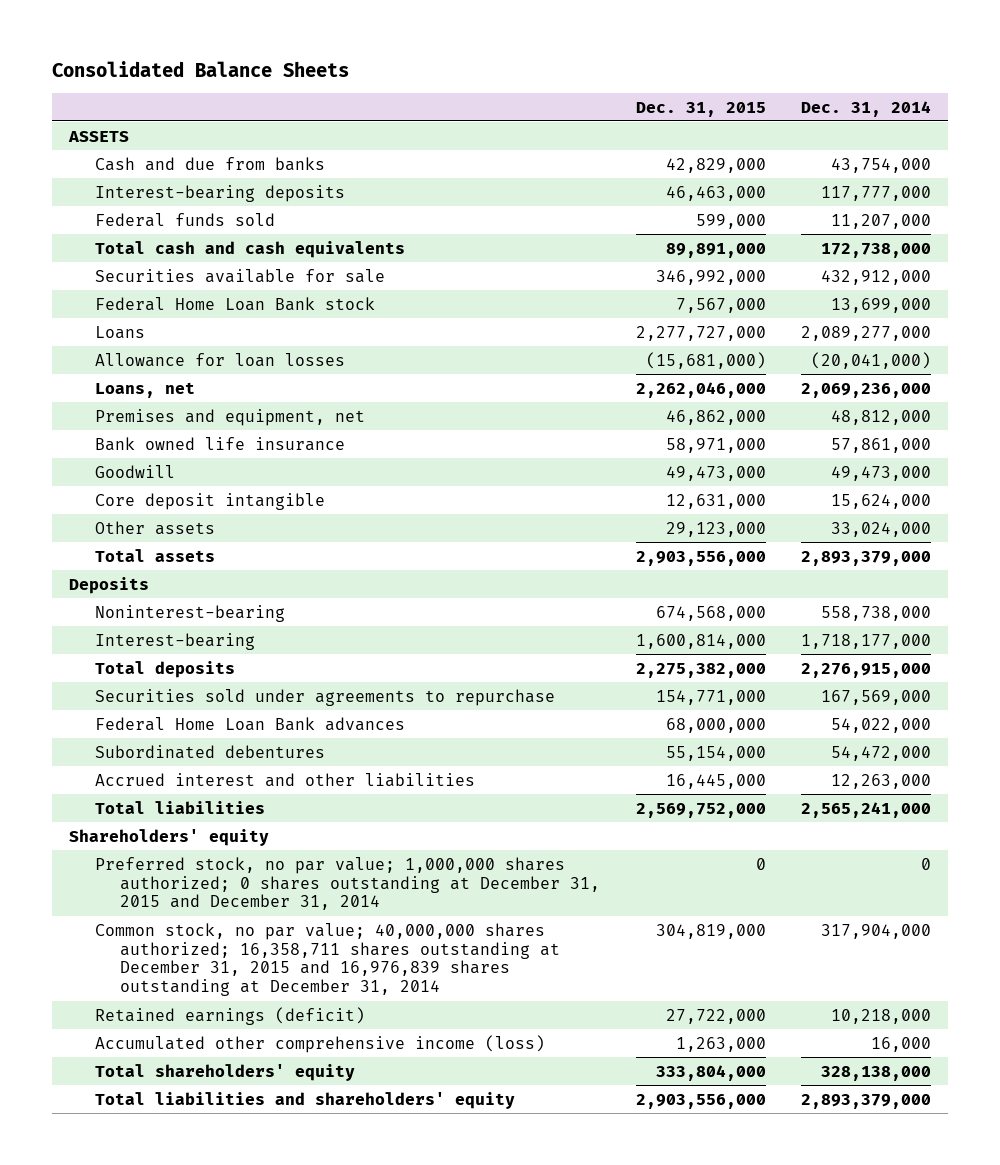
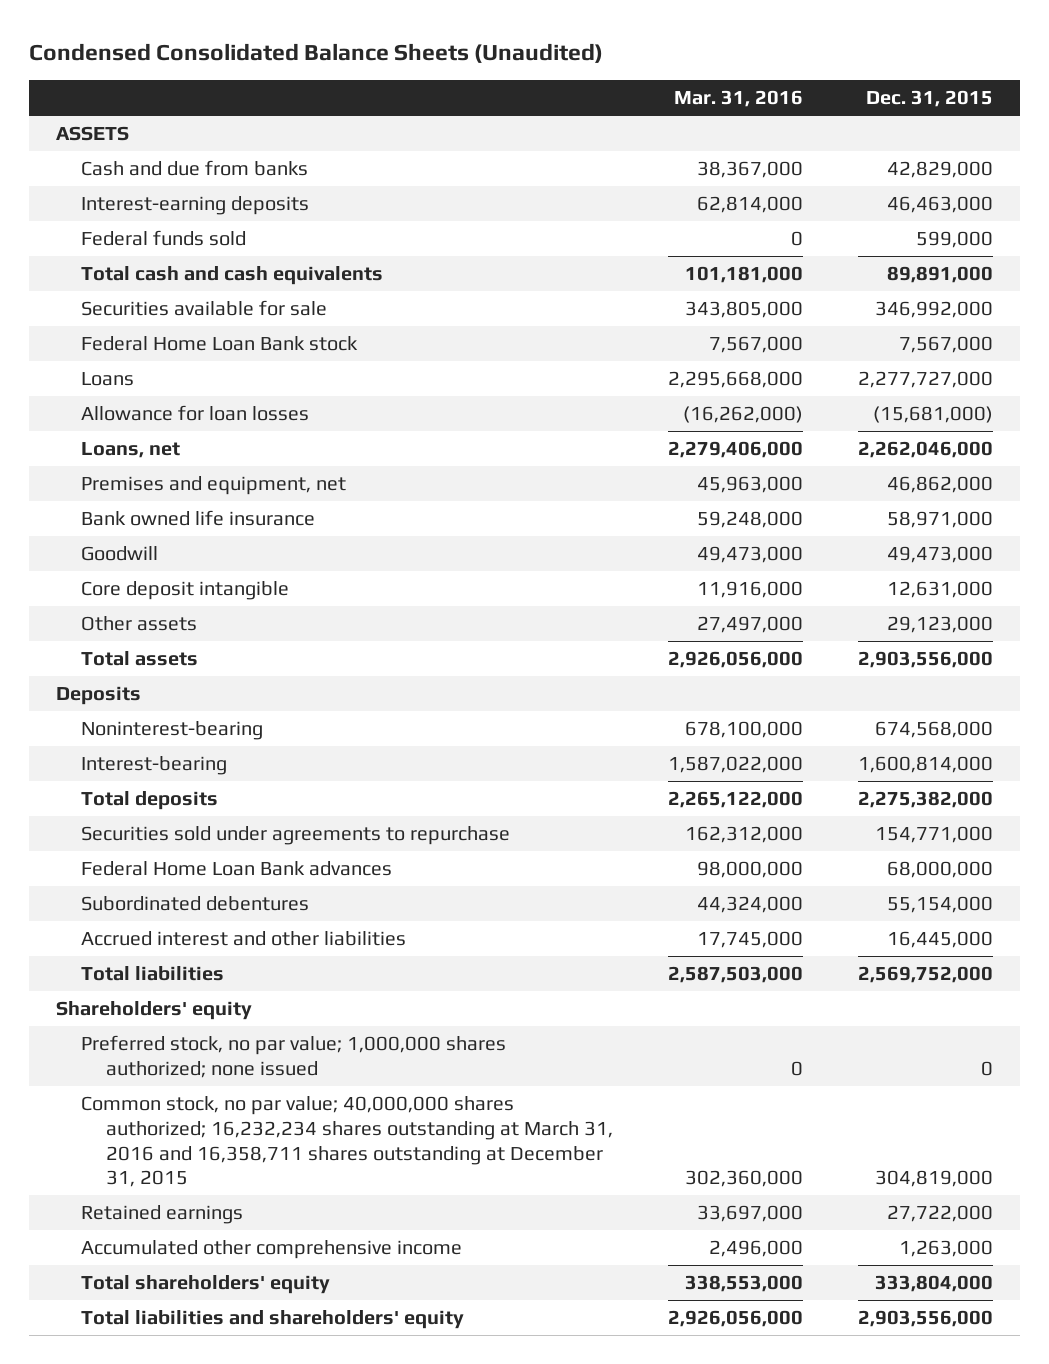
[51,60,349,77] Consolidated Balance Sheets -> [28,42,603,63] Condensed Consolidated Balance Sheets (Unaudited)
[800,100,931,117] Dec. 31, 2014 -> none
none -> [673,90,803,108] Mar. 31, 2016
[94,184,345,202] Interest-bearing deposits -> [81,196,310,216] Interest-earning deposits
[94,856,601,911] Preferred stock, no par value; 1,000,000 shares authorized; 0 shares outstanding at December 31, 2015 and December 31, 2014 -> [81,1035,507,1078] Preferred stock, no par value; 1,000,000 shares authorized; none issued
[94,922,561,997] Common stock, no par value; 40,000,000 shares authorized; 16,358,711 shares outstanding at December 31, 2015 and 16,976,839 shares outstanding at December 31, 2014 -> [81,1096,614,1188] Common stock, no par value; 40,000,000 shares authorized; 16,232,234 shares outstanding at March 31, 2016 and 16,358,711 shares outstanding at December 31, 2015
[94,1006,365,1025] Retained earnings (deficit) -> [81,1205,244,1225] Retained earnings
[94,1034,545,1053] Accumulated other comprehensive income (loss) -> [81,1240,463,1260] Accumulated other comprehensive income

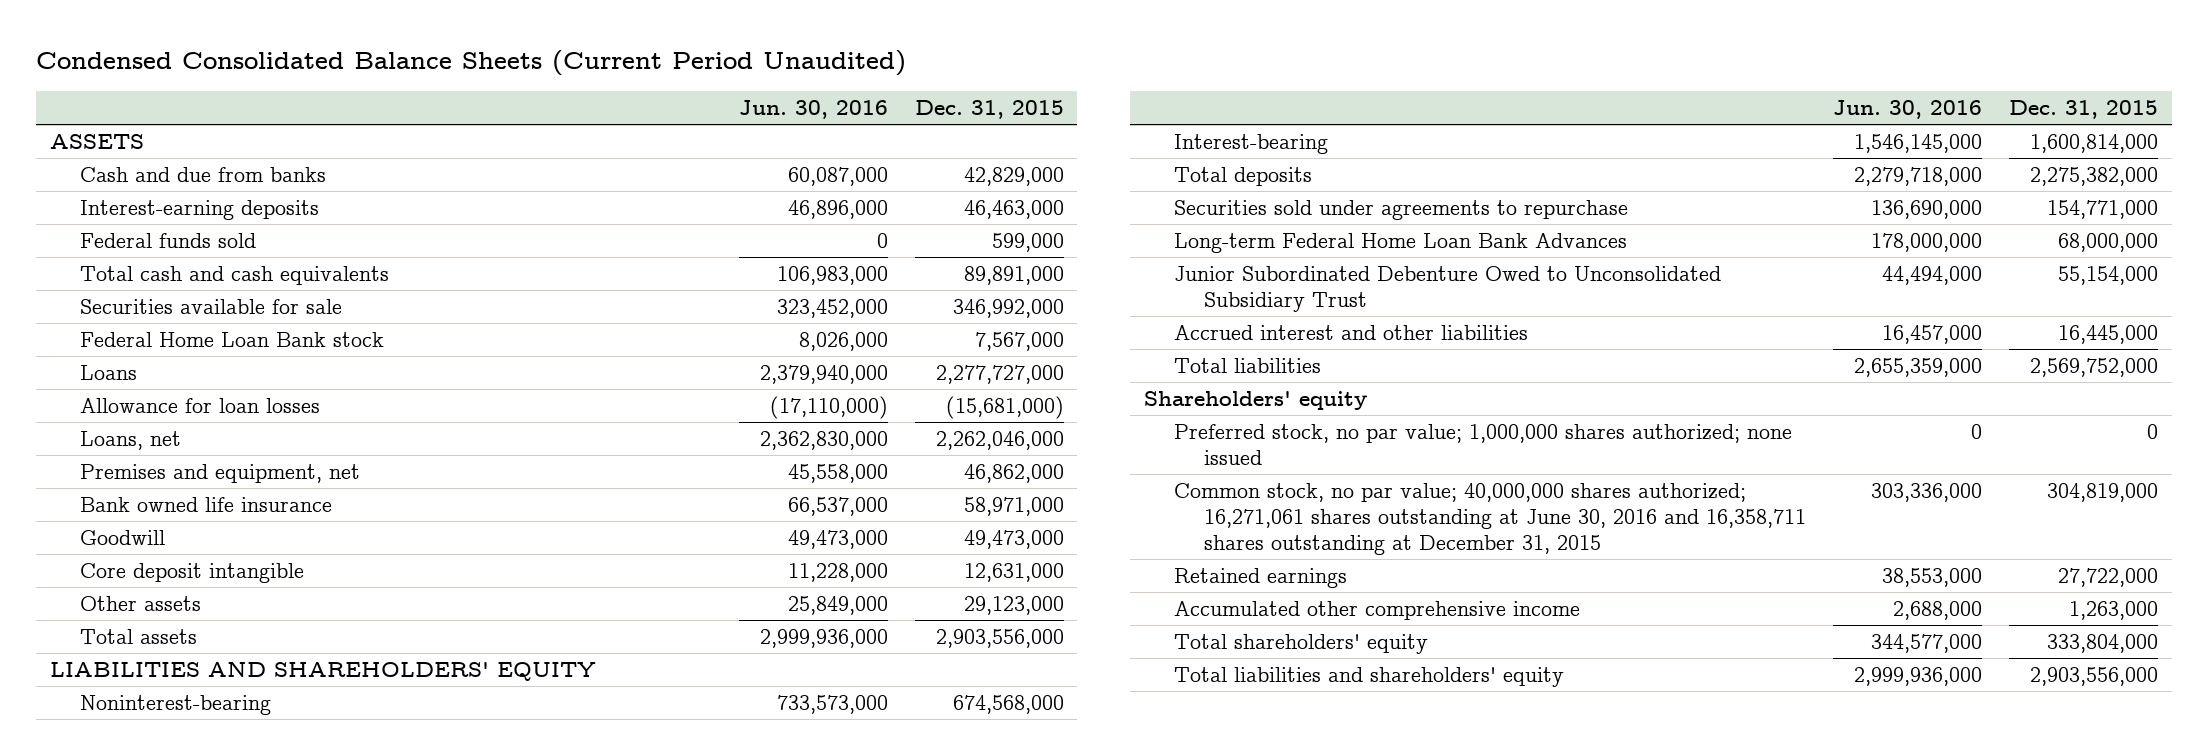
[28,42,603,63] Condensed Consolidated Balance Sheets (Unaudited) -> [36,50,907,77] Condensed Consolidated Balance Sheets (Current Period Unaudited)
[673,90,803,108] Mar. 31, 2016 -> none
none -> [738,99,888,119] Jun. 30, 2016
[55,686,141,706] Deposits -> none
none -> [49,662,596,682] LIABILITIES AND SHAREHOLDERS' EQUITY
[81,861,393,877] Federal Home Loan Bank advances -> [1174,233,1628,254] Long-term Federal Home Loan Bank Advances
[81,896,310,912] Subordinated debentures -> [1174,266,1722,312] Junior Subordinated Debenture Owed to Unconsolidated Subsidiary Trust
[81,1096,614,1188] Common stock, no par value; 40,000,000 shares authorized; 16,232,234 shares outstanding at March 31, 2016 and 16,358,711 shares outstanding at December 31, 2015 -> [1174,483,1807,555] Common stock, no par value; 40,000,000 shares authorized; 16,271,061 shares outstanding at June 30, 2016 and 16,358,711 shares outstanding at December 31, 2015

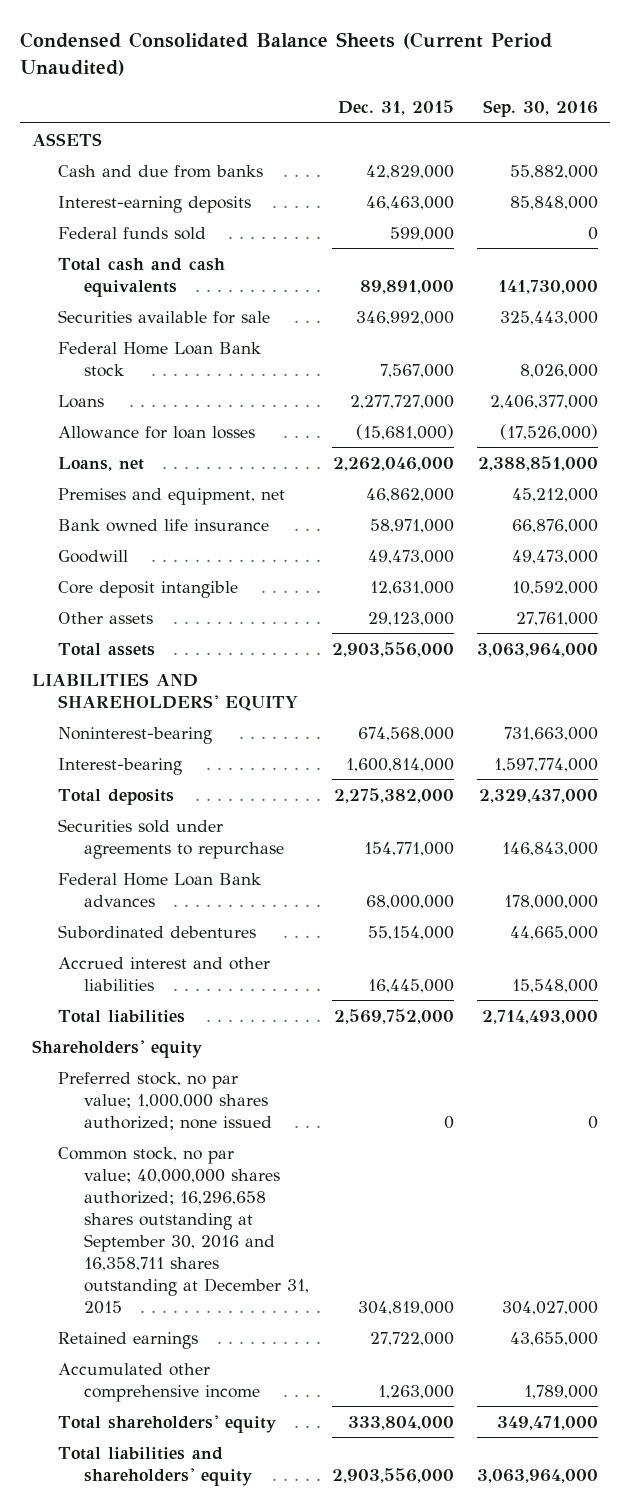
[738,99,888,119] Jun. 30, 2016 -> none
none -> [483,100,599,118] Sep. 30, 2016
[1174,233,1628,254] Long-term Federal Home Loan Bank Advances -> [57,872,261,907] Federal Home Loan Bank advances
[1174,266,1722,312] Junior Subordinated Debenture Owed to Unconsolidated Subsidiary Trust -> [57,924,256,939] Subordinated debentures
[1174,483,1807,555] Common stock, no par value; 40,000,000 shares authorized; 16,271,061 shares outstanding at June 30, 2016 and 16,358,711 shares outstanding at December 31, 2015 -> [57,1146,310,1314] Common stock, no par value; 40,000,000 shares authorized; 16,296,658 shares outstanding at September 30, 2016 and 16,358,711 shares outstanding at December 31, 2015

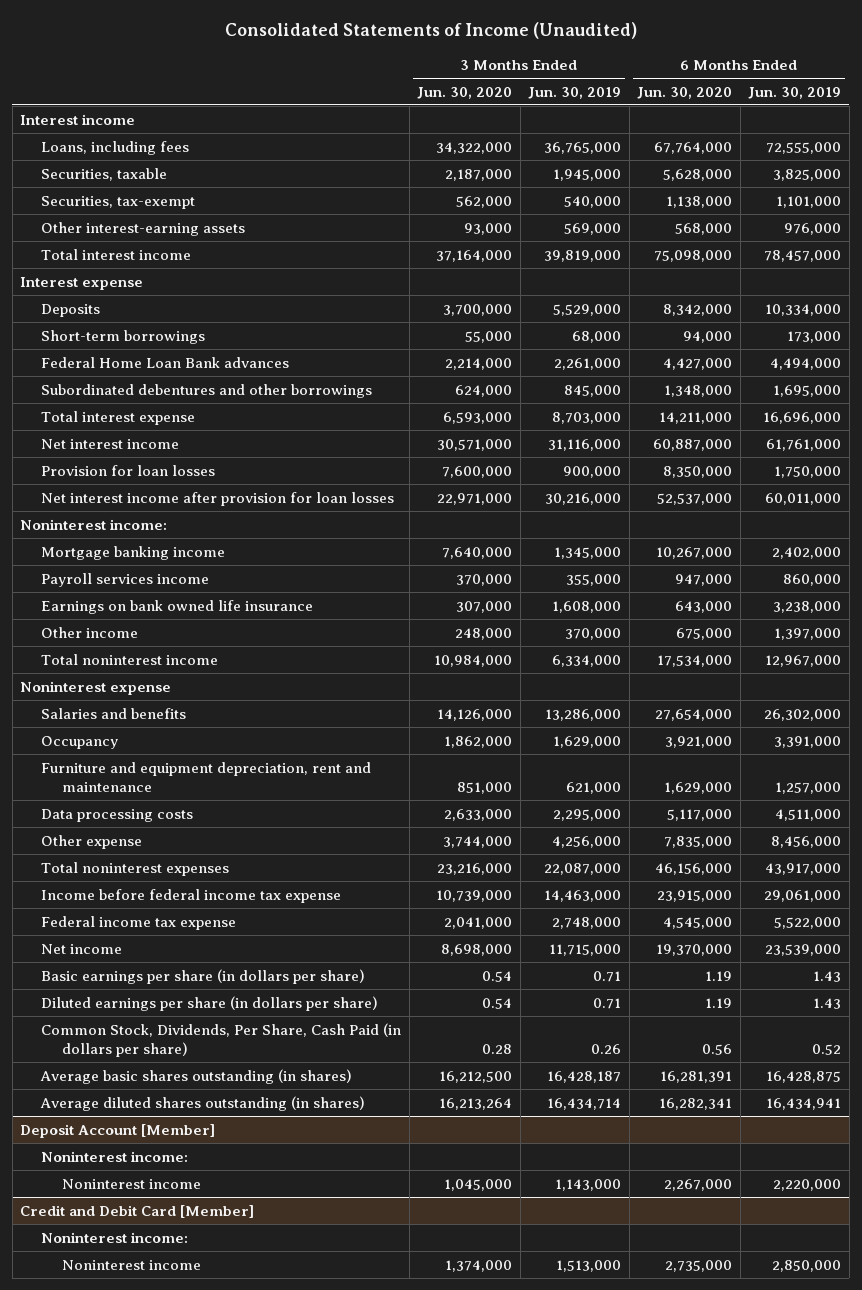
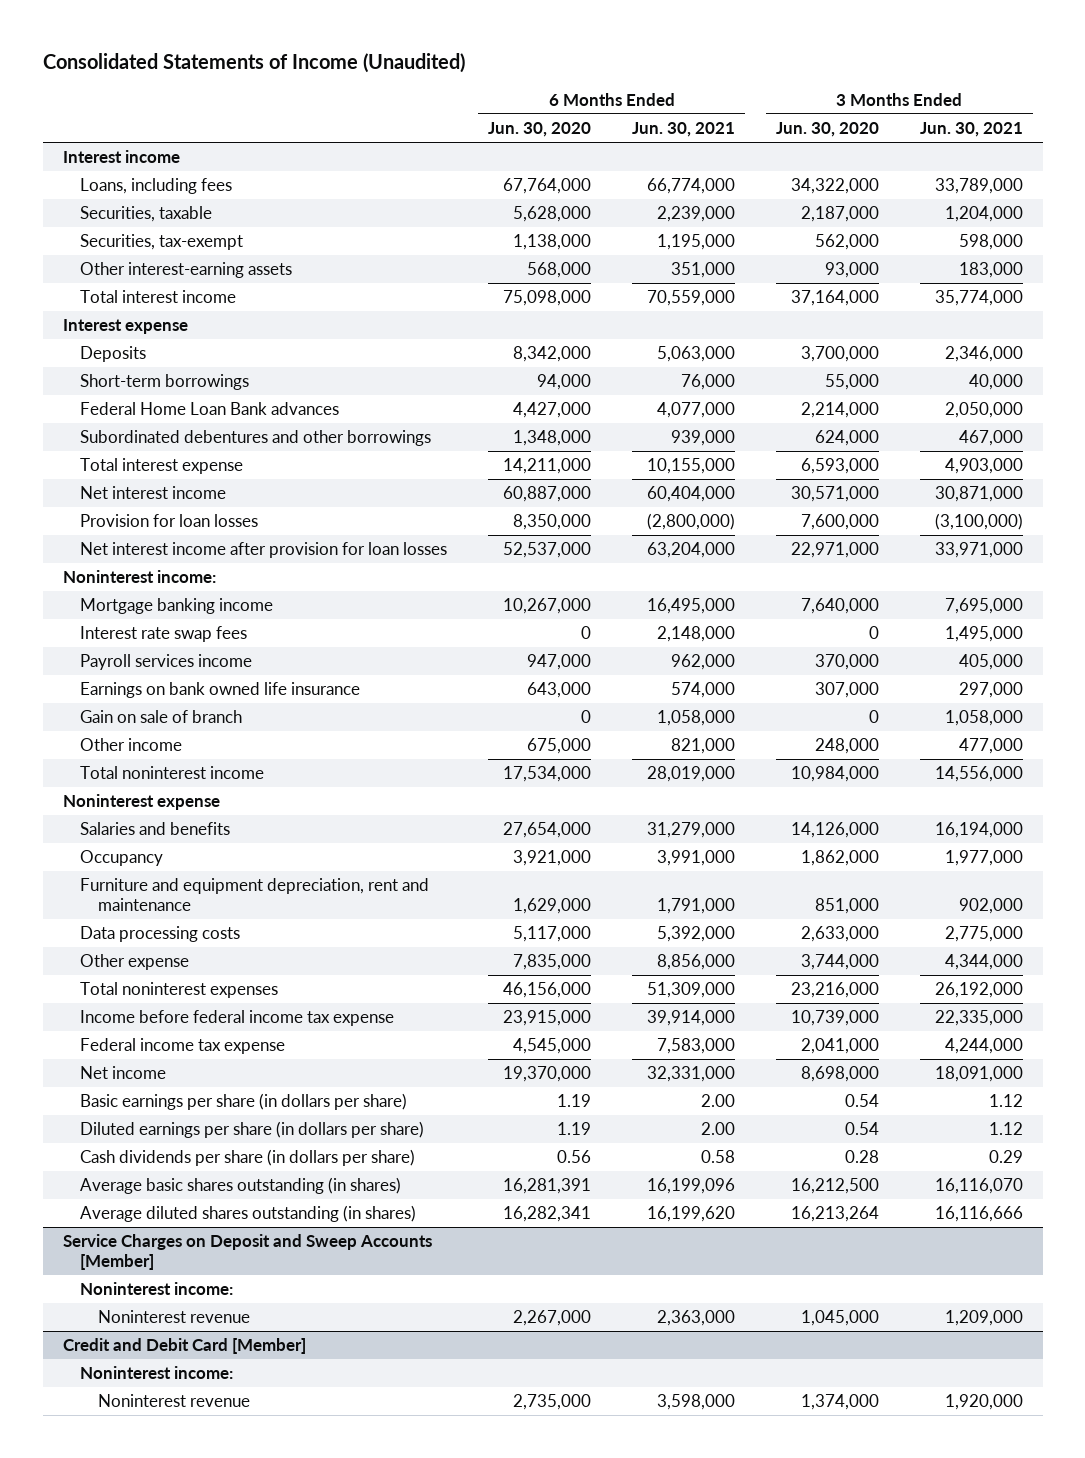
[528,86,622,99] Jun. 30, 2019 -> none
[748,86,842,99] Jun. 30, 2019 -> none
none -> [631,122,735,138] Jun. 30, 2021
none -> [919,122,1023,138] Jun. 30, 2021
none -> [80,626,248,643] Interest rate swap fees
none -> [80,710,243,724] Gain on sale of branch
[41,1022,402,1058] Common Stock, Dividends, Per Share, Cash Paid (in dollars per share) -> [80,1149,416,1167] Cash dividends per share (in dollars per share)
[20,1123,216,1138] Deposit Account [Member] -> none
none -> [62,1234,432,1270] Service Charges on Deposit and Sweep Accounts [Member]
[62,1178,202,1189] Noninterest income -> [97,1310,250,1324] Noninterest revenue
[62,1259,202,1270] Noninterest income -> [97,1394,250,1408] Noninterest revenue

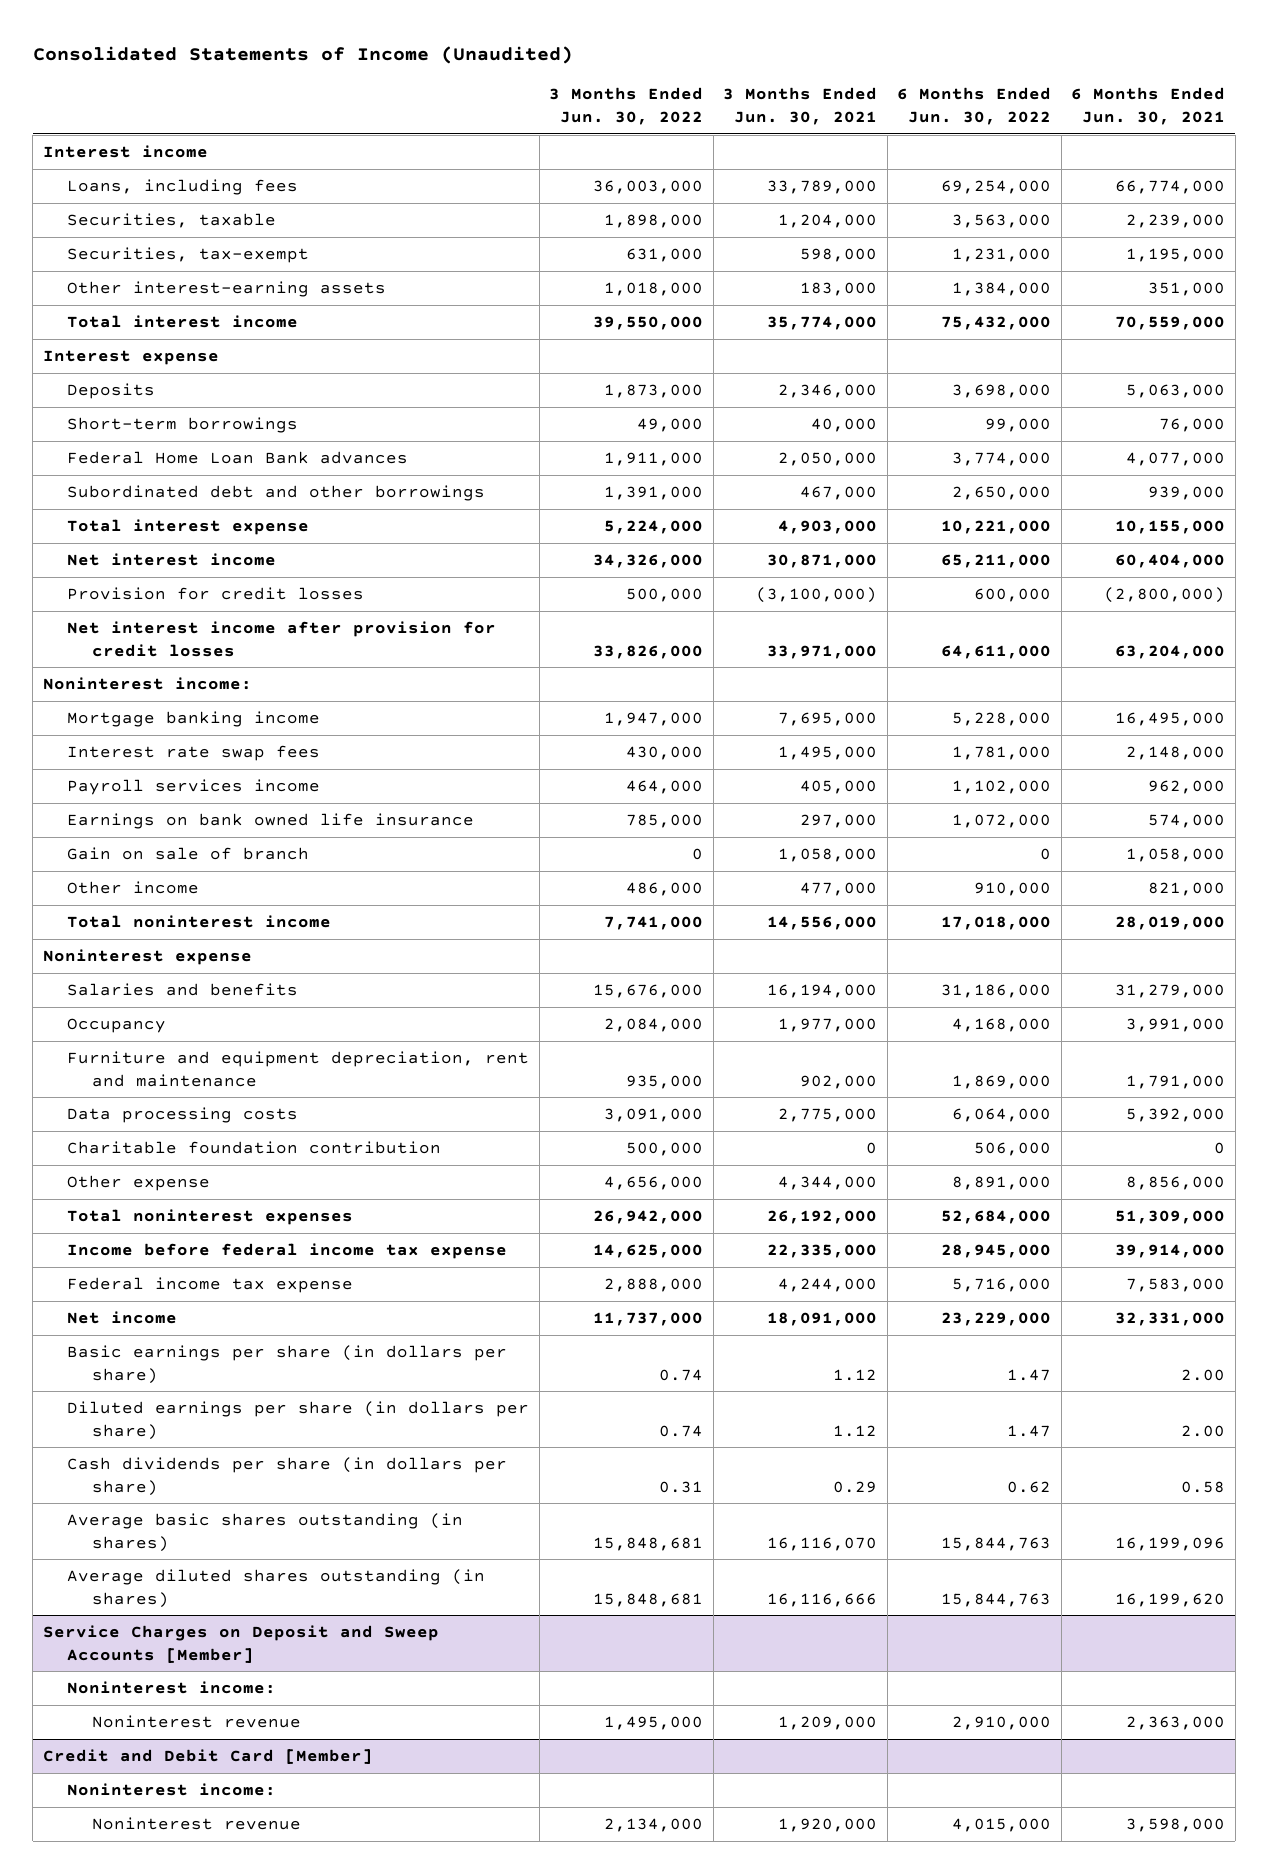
[488,122,592,138] Jun. 30, 2020 -> none
[775,122,879,138] Jun. 30, 2020 -> none
none -> [549,87,704,126] 3 Months Ended Jun. 30, 2022
none -> [897,87,1052,126] 6 Months Ended Jun. 30, 2022
[80,430,432,447] Subordinated debentures and other borrowings -> [67,485,486,502] Subordinated debt and other borrowings
[80,514,259,528] Provision for loan losses -> [67,587,365,601] Provision for credit losses
[80,542,448,559] Net interest income after provision for loan losses -> [67,621,497,657] Net interest income after provision for credit losses
none -> [67,1141,442,1155] Charitable foundation contribution

